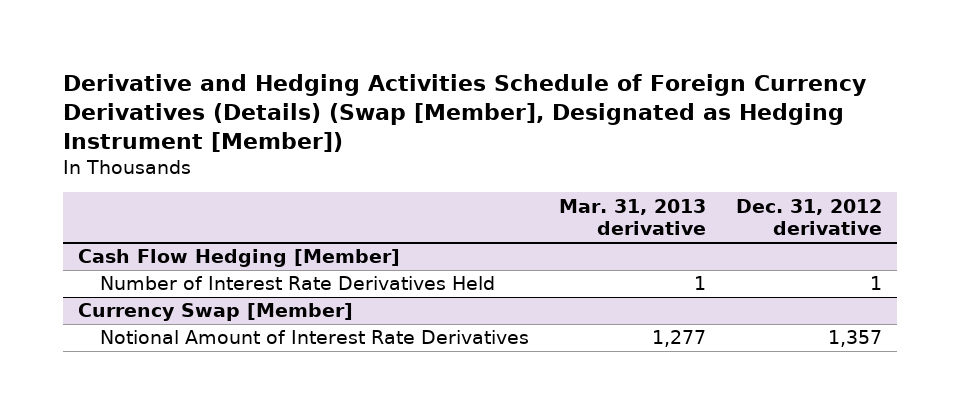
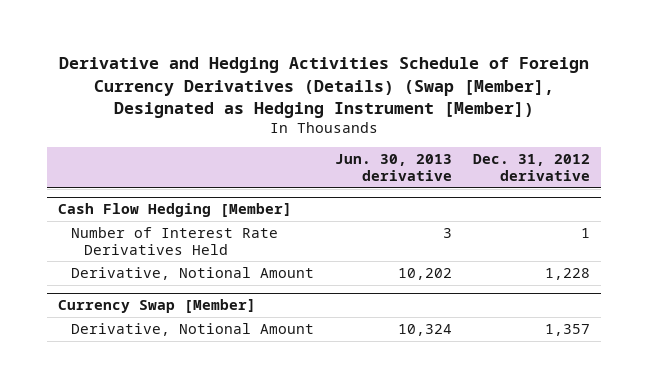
[558,198,706,236] Mar. 31, 2013 derivative -> none
none -> [335,154,453,181] Jun. 30, 2013 derivative
none -> [70,267,314,281] Derivative, Notional Amount
[99,330,529,345] Notional Amount of Interest Rate Derivatives -> [70,323,314,337] Derivative, Notional Amount

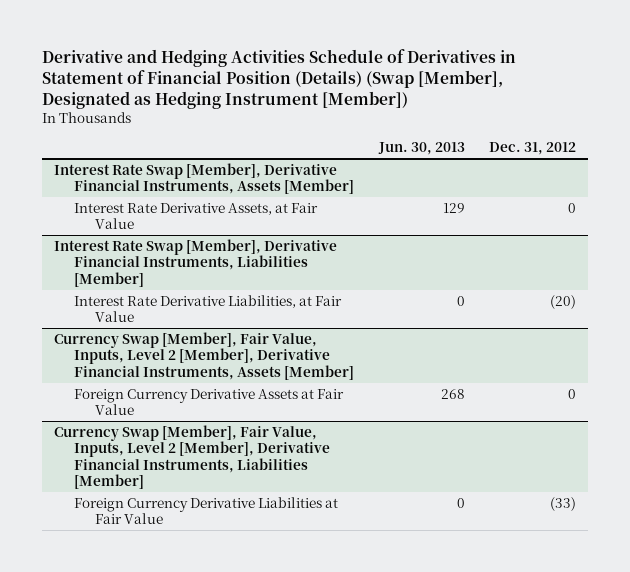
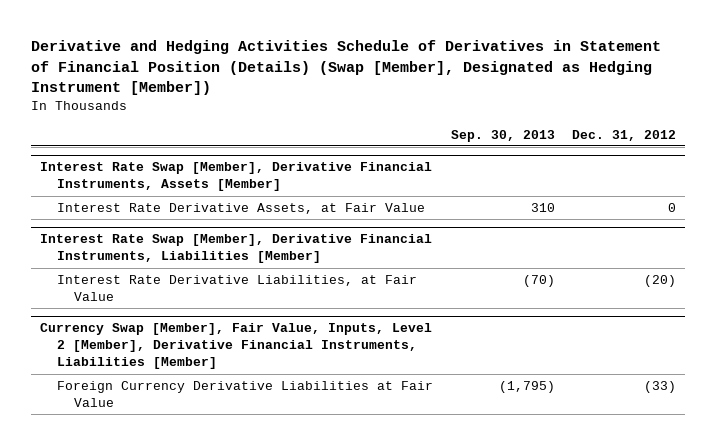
[377,142,465,156] Jun. 30, 2013 -> none
none -> [450,129,555,142] Sep. 30, 2013
[53,331,355,380] Currency Swap [Member], Fair Value, Inputs, Level 2 [Member], Derivative Financial Instruments, Assets [Member] -> none
[74,388,345,416] Foreign Currency Derivative Assets at Fair Value -> none

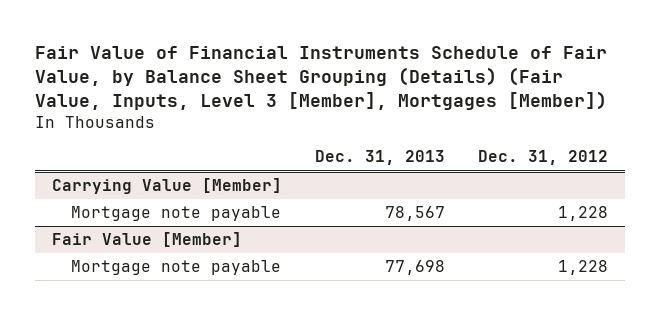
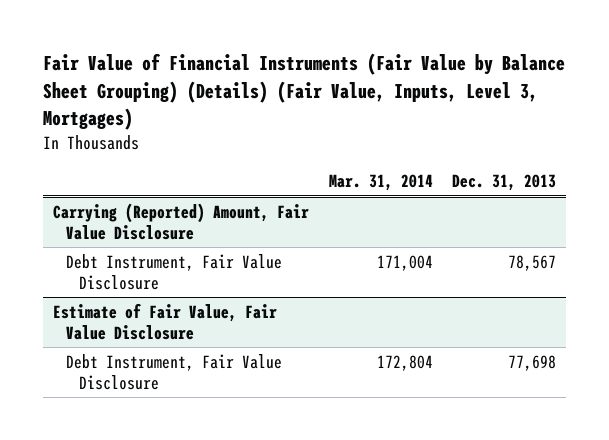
[34,45,607,110] Fair Value of Financial Instruments Schedule of Fair Value, by Balance Sheet Grouping (Details) (Fair Value, Inputs, Level 3 [Member], Mortgages [Member]) -> [43,53,566,131] Fair Value of Financial Instruments (Fair Value by Balance Sheet Grouping) (Details) (Fair Value, Inputs, Level 3, Mortgages)
[478,150,609,166] Dec. 31, 2012 -> none
none -> [328,174,433,192] Mar. 31, 2014
[51,178,282,195] Carrying Value [Member] -> none
[51,232,242,248] Fair Value [Member] -> none
none -> [52,202,309,240] Carrying (Reported) Amount, Fair Value Disclosure
[71,206,282,222] Mortgage note payable -> [65,253,282,290] Debt Instrument, Fair Value Disclosure
none -> [52,302,277,340] Estimate of Fair Value, Fair Value Disclosure
[71,260,282,276] Mortgage note payable -> [65,353,282,390] Debt Instrument, Fair Value Disclosure

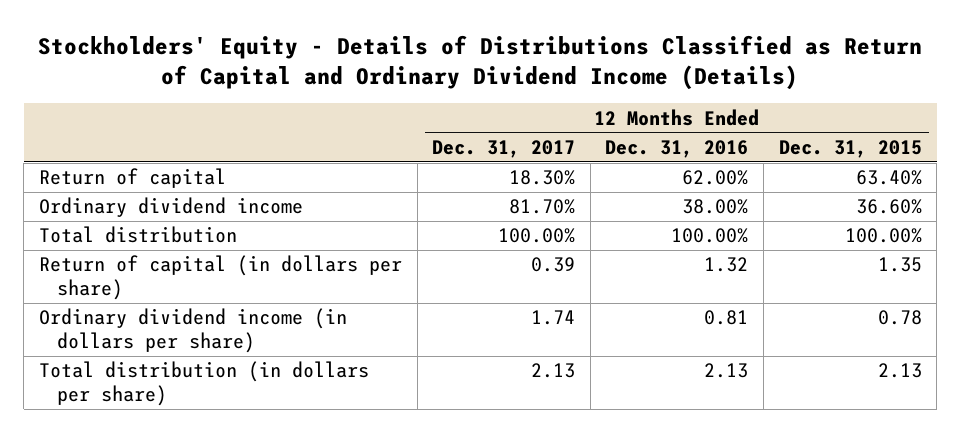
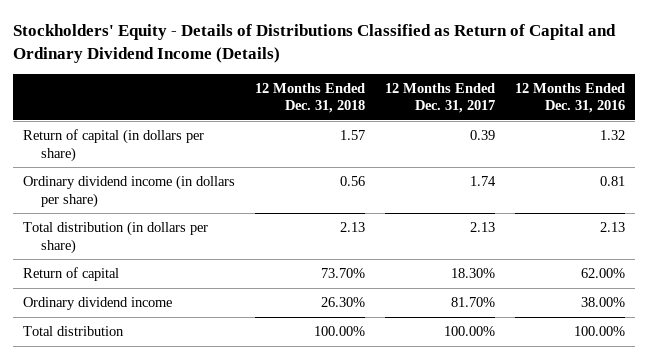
[778,139,922,158] Dec. 31, 2015 -> none
none -> [255,82,366,114] 12 Months Ended Dec. 31, 2018
[38,168,226,189] Return of capital -> [23,267,120,282] Return of capital
[38,197,303,218] Ordinary dividend income -> [23,297,173,311] Ordinary dividend income
[38,226,237,244] Total distribution -> [23,326,125,337] Total distribution

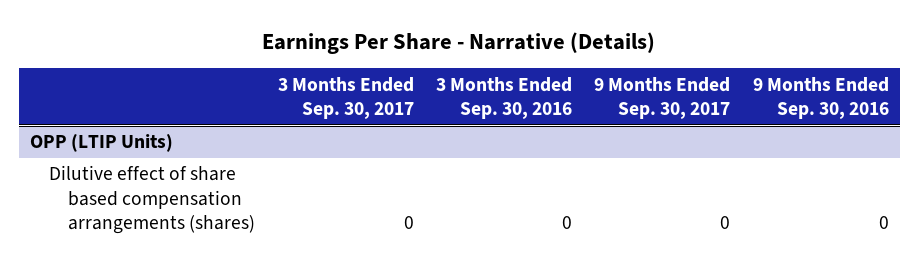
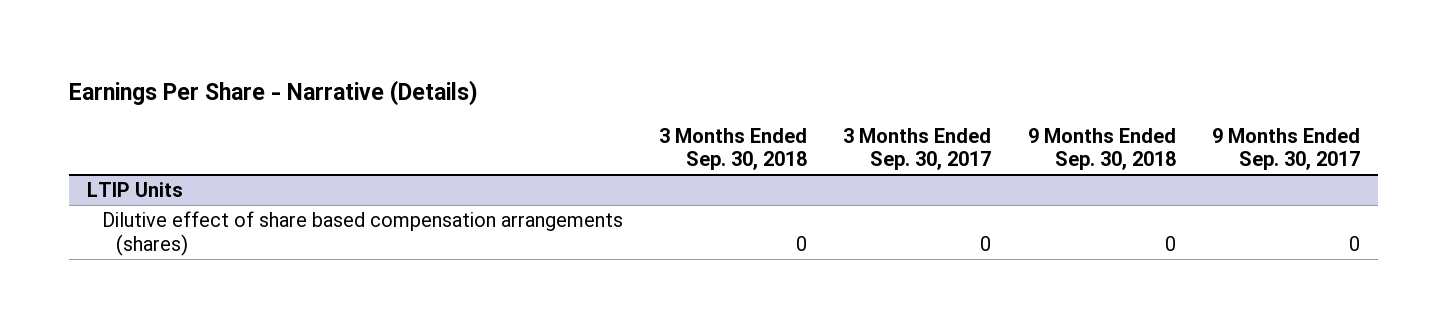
[435,76,572,120] 3 Months Ended Sep. 30, 2016 -> none
[752,76,889,120] 9 Months Ended Sep. 30, 2016 -> none
none -> [659,127,808,171] 3 Months Ended Sep. 30, 2018
none -> [1027,127,1176,171] 9 Months Ended Sep. 30, 2018
[29,134,173,153] OPP (LTIP Units) -> [87,182,184,198] LTIP Units

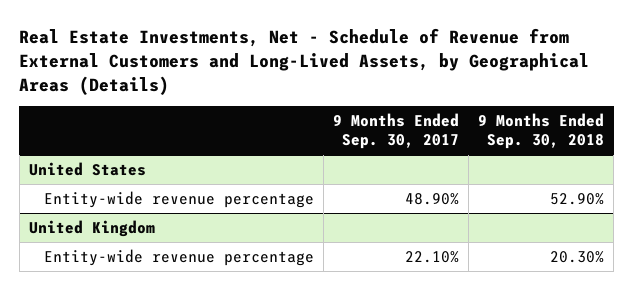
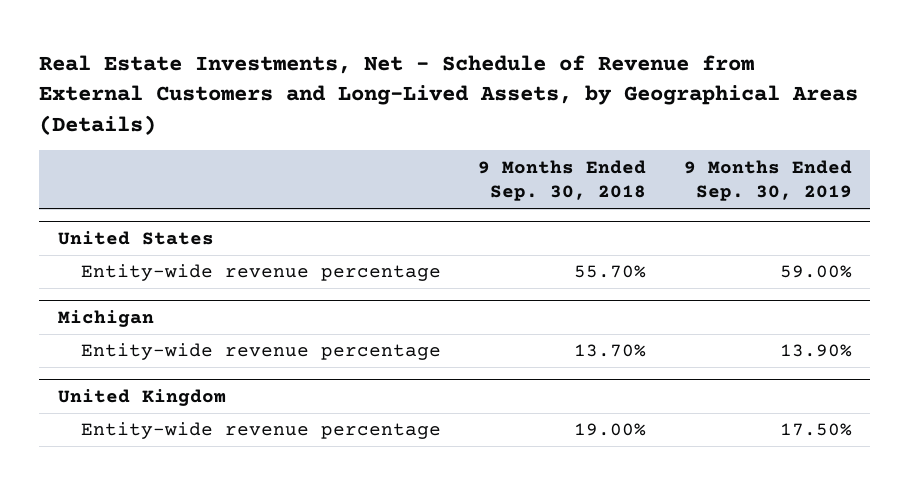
[333,113,460,149] 9 Months Ended Sep. 30, 2017 -> none
none -> [683,159,852,202] 9 Months Ended Sep. 30, 2019
[550,192,605,205] 52.90% -> [574,265,647,279] 55.70%
none -> [57,309,154,327] Michigan
none -> [81,343,442,361] Entity-wide revenue percentage
[550,250,605,263] 20.30% -> [574,423,647,437] 19.00%

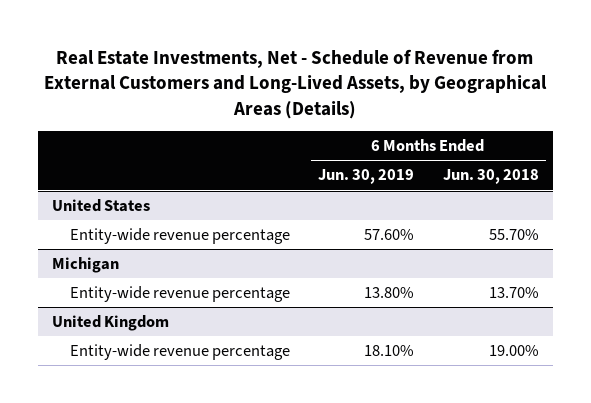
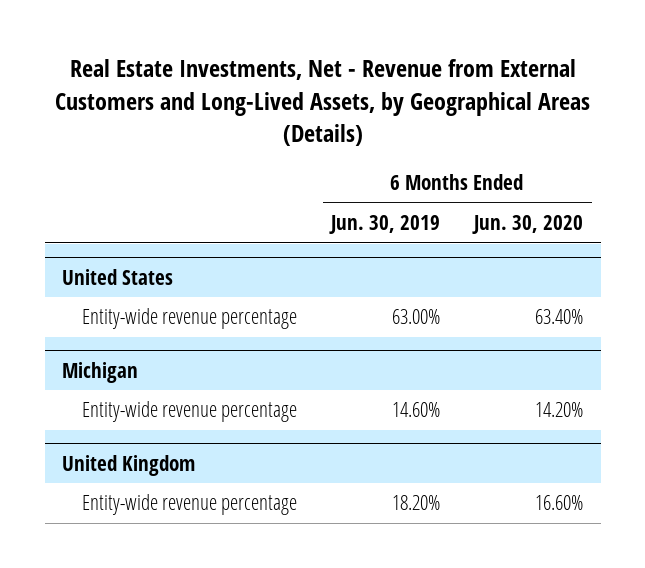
[44,48,548,119] Real Estate Investments, Net - Schedule of Revenue from External Customers and Long-Lived Assets, by Geographical Areas (Details) -> [54,59,590,147] Real Estate Investments, Net - Revenue from External Customers and Long-Lived Assets, by Geographical Areas (Details)
[442,169,539,185] Jun. 30, 2018 -> none
none -> [472,215,584,235] Jun. 30, 2020
[364,229,415,241] 57.60% -> [392,309,441,325] 63.00%
[364,287,415,299] 13.80% -> [392,402,441,418] 14.60%
[364,345,415,357] 18.10% -> [392,495,441,511] 18.20%

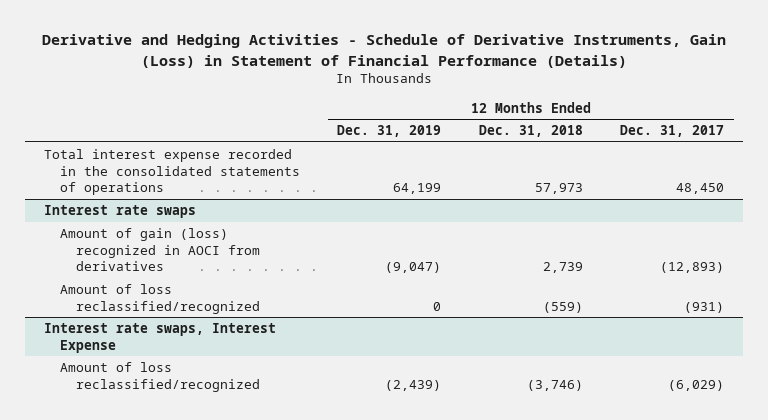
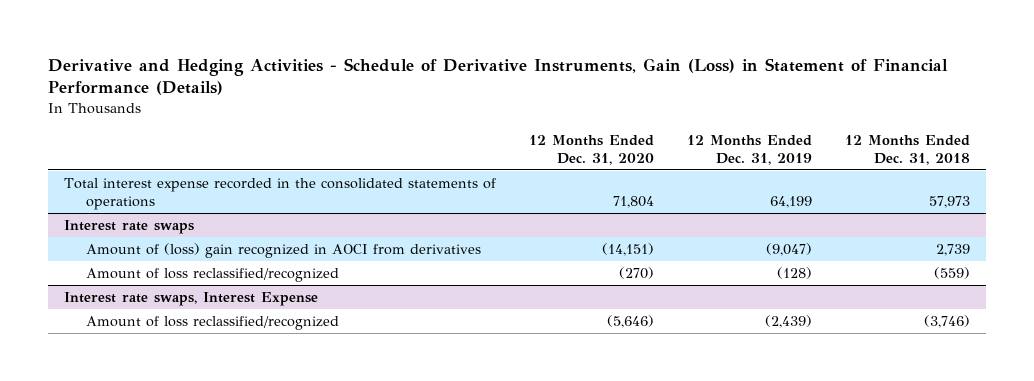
[620,125,725,138] Dec. 31, 2017 -> none
none -> [529,135,655,165] 12 Months Ended Dec. 31, 2020
[59,228,260,272] Amount of gain (loss) recognized in AOCI from derivatives -> [85,243,481,259] Amount of (loss) gain recognized in AOCI from derivatives
[433,301,442,311] 0 -> [777,267,813,280] (128)

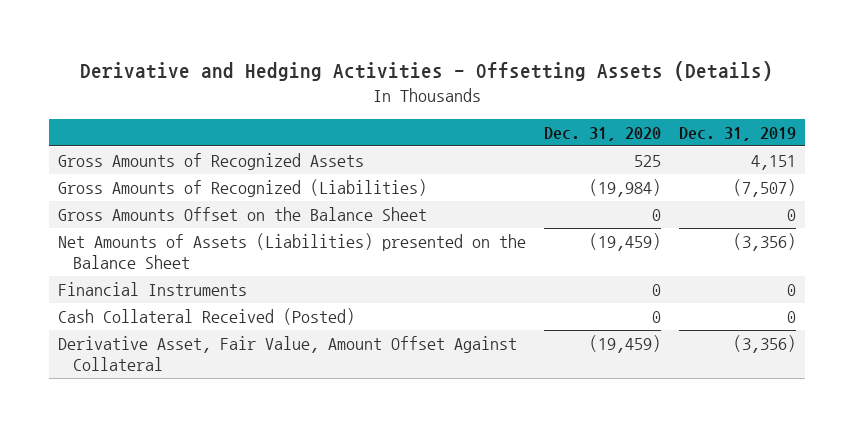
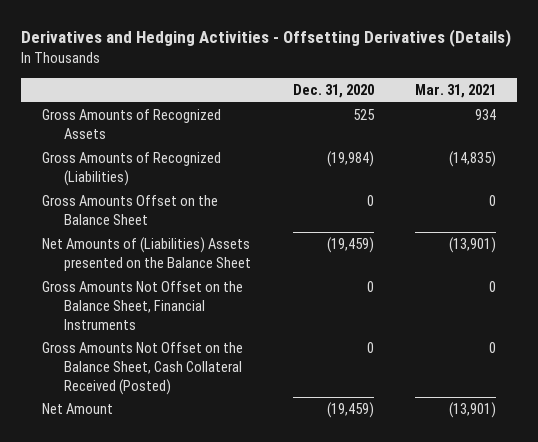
[79,60,773,81] Derivative and Hedging Activities - Offsetting Assets (Details) -> [20,29,511,48] Derivatives and Hedging Activities - Offsetting Derivatives (Details)
[678,126,796,141] Dec. 31, 2019 -> none
none -> [415,83,497,98] Mar. 31, 2021
[57,233,526,270] Net Amounts of Assets (Liabilities) presented on the Balance Sheet -> [41,237,251,271] Net Amounts of (Liabilities) Assets presented on the Balance Sheet
[57,282,247,297] Financial Instruments -> [41,281,243,330] Gross Amounts Not Offset on the Balance Sheet, Financial Instruments
[57,308,355,326] Cash Collateral Received (Posted) -> [41,342,243,395] Gross Amounts Not Offset on the Balance Sheet, Cash Collateral Received (Posted)
[57,336,517,372] Derivative Asset, Fair Value, Amount Offset Against Collateral -> [41,403,113,415] Net Amount

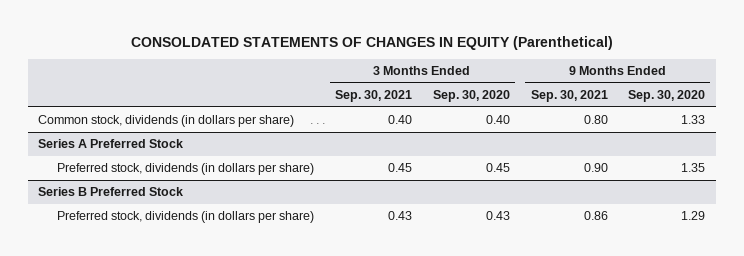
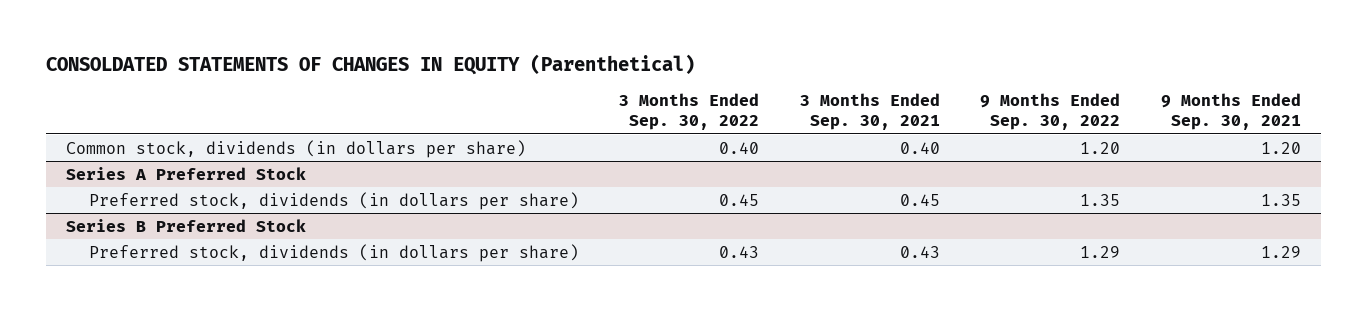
[432,89,510,102] Sep. 30, 2020 -> none
[628,89,706,102] Sep. 30, 2020 -> none
none -> [619,93,760,131] 3 Months Ended Sep. 30, 2022
none -> [980,93,1121,131] 9 Months Ended Sep. 30, 2022
[583,115,608,125] 0.80 -> [1260,141,1301,154] 1.20
[583,163,608,173] 0.90 -> [1260,193,1301,206] 1.35
[583,211,608,221] 0.86 -> [1260,245,1301,258] 1.29

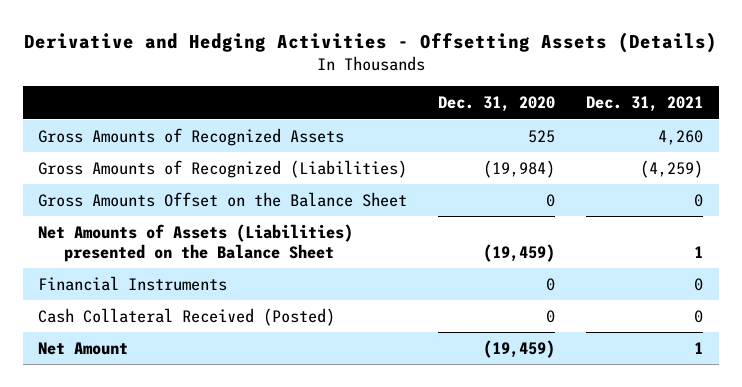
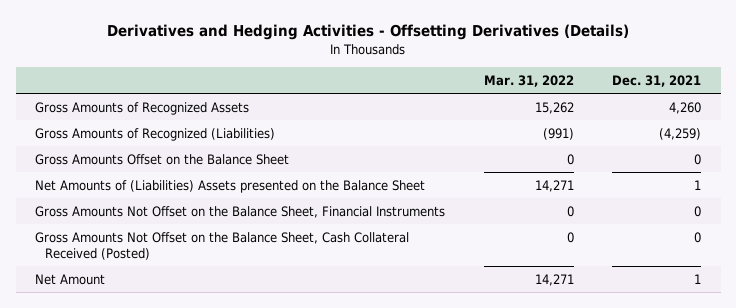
[23,32,717,54] Derivative and Hedging Activities - Offsetting Assets (Details) -> [107,24,630,41] Derivatives and Hedging Activities - Offsetting Derivatives (Details)
[438,96,556,113] Dec. 31, 2020 -> none
none -> [483,75,574,88] Mar. 31, 2022
[38,223,354,262] Net Amounts of Assets (Liabilities) presented on the Balance Sheet -> [35,179,426,193] Net Amounts of (Liabilities) Assets presented on the Balance Sheet
[38,275,228,291] Financial Instruments -> [35,205,446,218] Gross Amounts Not Offset on the Balance Sheet, Financial Instruments
[38,307,336,326] Cash Collateral Received (Posted) -> [35,231,410,260] Gross Amounts Not Offset on the Balance Sheet, Cash Collateral Received (Posted)

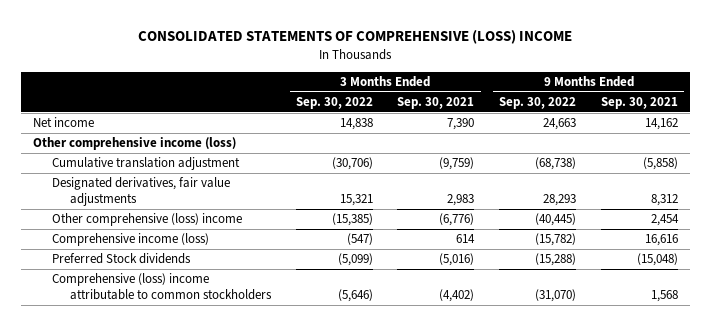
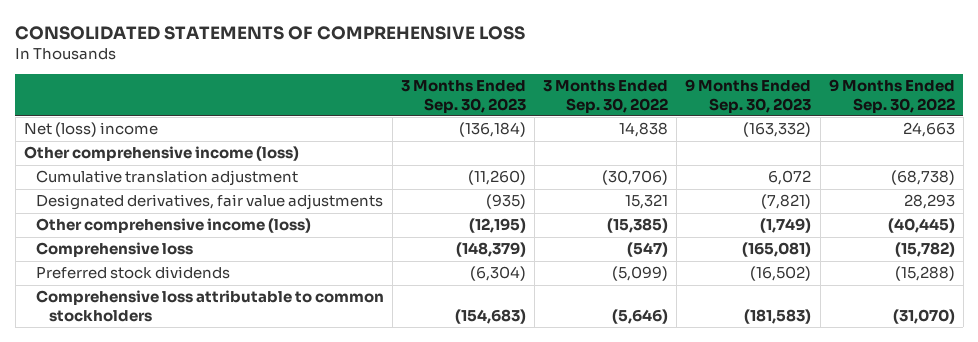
[138,29,573,44] CONSOLIDATED STATEMENTS OF COMPREHENSIVE (LOSS) INCOME -> [15,25,526,40] CONSOLIDATED STATEMENTS OF COMPREHENSIVE LOSS
[397,97,475,110] Sep. 30, 2021 -> none
[600,97,678,110] Sep. 30, 2021 -> none
none -> [401,79,527,113] 3 Months Ended Sep. 30, 2023
none -> [685,78,812,113] 9 Months Ended Sep. 30, 2023
[33,117,95,128] Net income -> [23,122,158,138] Net (loss) income
[51,213,242,227] Other comprehensive (loss) income -> [36,218,312,234] Other comprehensive income (loss)
[51,233,209,247] Comprehensive income (loss) -> [36,242,194,258] Comprehensive loss
[51,253,191,265] Preferred Stock dividends -> [36,266,231,280] Preferred stock dividends
[51,273,273,301] Comprehensive (loss) income attributable to common stockholders -> [36,290,385,322] Comprehensive loss attributable to common stockholders

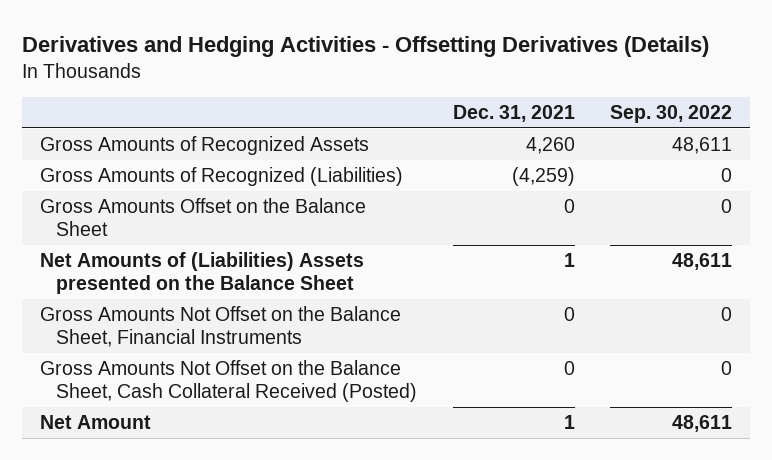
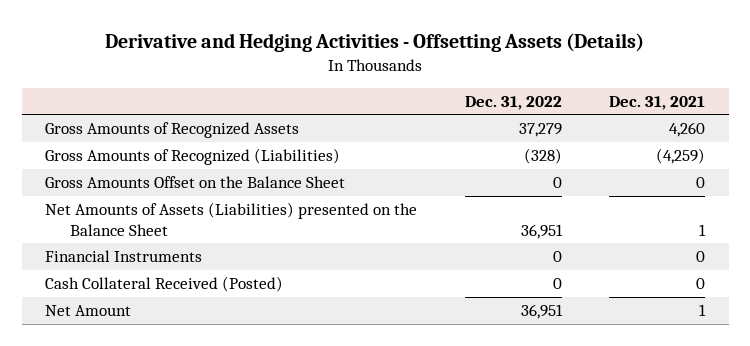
[21,35,709,57] Derivatives and Hedging Activities - Offsetting Derivatives (Details) -> [105,32,645,52] Derivative and Hedging Activities - Offsetting Assets (Details)
[609,105,732,124] Sep. 30, 2022 -> none
none -> [464,95,562,110] Dec. 31, 2022
[39,251,364,295] Net Amounts of (Liabilities) Assets presented on the Balance Sheet -> [45,202,418,236] Net Amounts of Assets (Liabilities) presented on the Balance Sheet
[39,305,401,348] Gross Amounts Not Offset on the Balance Sheet, Financial Instruments -> [45,250,203,263] Financial Instruments
[39,359,418,403] Gross Amounts Not Offset on the Balance Sheet, Cash Collateral Received (Posted) -> [45,276,284,293] Cash Collateral Received (Posted)

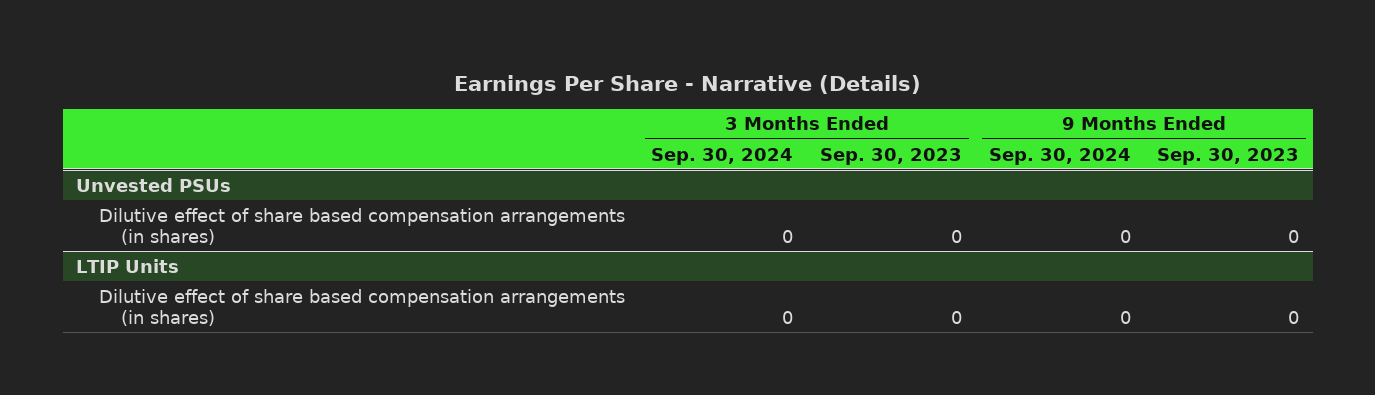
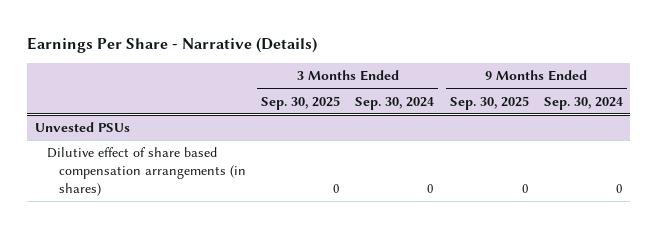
[819,147,962,165] Sep. 30, 2023 -> none
[1157,147,1300,165] Sep. 30, 2023 -> none
none -> [261,95,341,110] Sep. 30, 2025
none -> [449,95,529,110] Sep. 30, 2025
[76,258,180,273] LTIP Units -> none
[98,288,625,326] Dilutive effect of share based compensation arrangements (in shares) -> none

